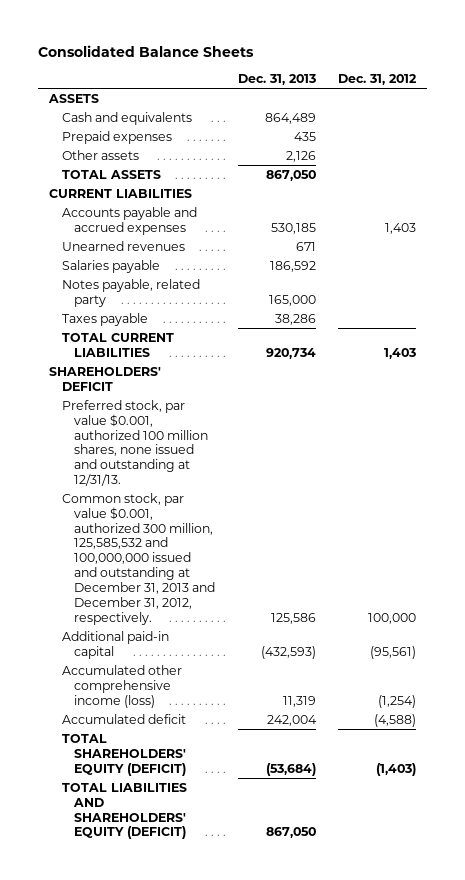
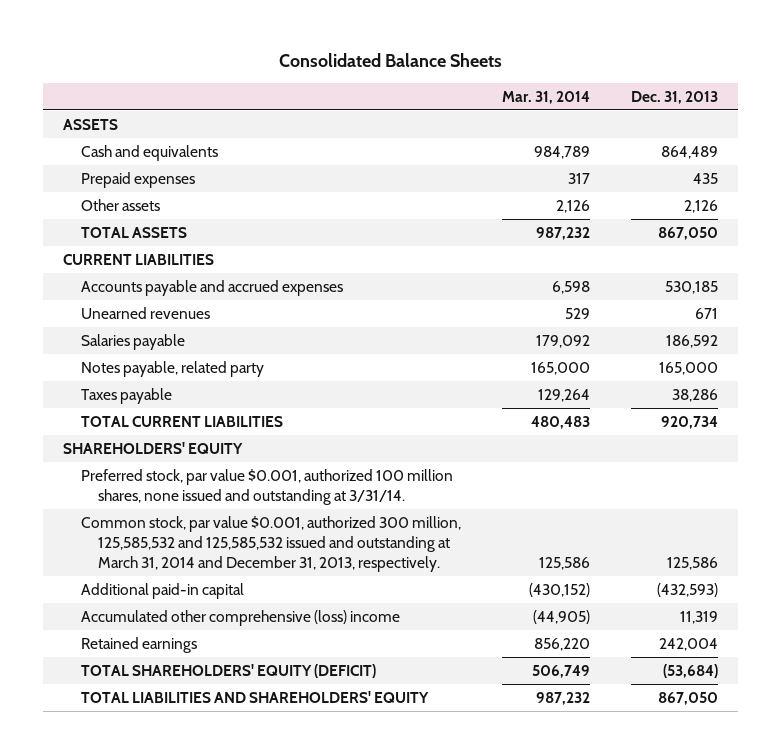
[337,74,417,86] Dec. 31, 2012 -> none
none -> [501,90,590,104] Mar. 31, 2014
[49,366,162,391] SHAREHOLDERS' DEFICIT -> [63,441,244,454] SHAREHOLDERS' EQUITY
[61,399,209,487] Preferred stock, par value $0.001, authorized 100 million shares, none issued and outstanding at 12/31/13. -> [80,468,453,505] Preferred stock, par value $0.001, authorized 100 million shares, none issued and outstanding at 3/31/14.
[61,492,216,625] Common stock, par value $0.001, authorized 300 million, 125,585,532 and 100,000,000 issued and outstanding at December 31, 2013 and December 31, 2012, respectively. -> [80,515,461,572] Common stock, par value $0.001, authorized 300 million, 125,585,532 and 125,585,532 issued and outstanding at March 31, 2014 and December 31, 2013, respectively.
[61,664,182,708] Accumulated other comprehensive income (loss) -> [80,609,400,626] Accumulated other comprehensive (loss) income
[61,713,186,724] Accumulated deficit -> [80,636,197,653] Retained earnings
[61,782,187,840] TOTAL LIABILITIES AND SHAREHOLDERS' EQUITY (DEFICIT) -> [80,690,429,703] TOTAL LIABILITIES AND SHAREHOLDERS' EQUITY

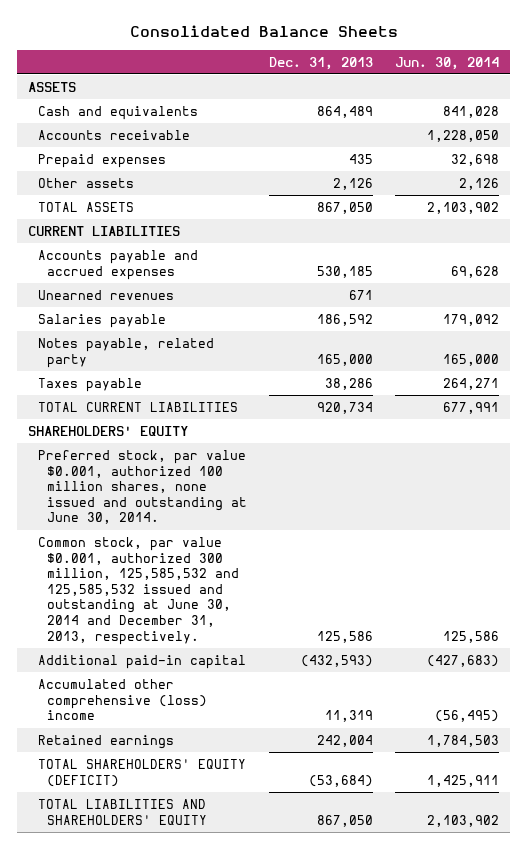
[501,90,590,104] Mar. 31, 2014 -> none
none -> [395,56,500,70] Jun. 30, 2014
none -> [37,129,190,140] Accounts receivable
[80,468,453,505] Preferred stock, par value $0.001, authorized 100 million shares, none issued and outstanding at 3/31/14. -> [37,449,248,525] Preferred stock, par value $0.001, authorized 100 million shares, none issued and outstanding at June 30, 2014.
[80,515,461,572] Common stock, par value $0.001, authorized 300 million, 125,585,532 and 125,585,532 issued and outstanding at March 31, 2014 and December 31, 2013, respectively. -> [37,536,240,645] Common stock, par value $0.001, authorized 300 million, 125,585,532 and 125,585,532 issued and outstanding at June 30, 2014 and December 31, 2013, respectively.

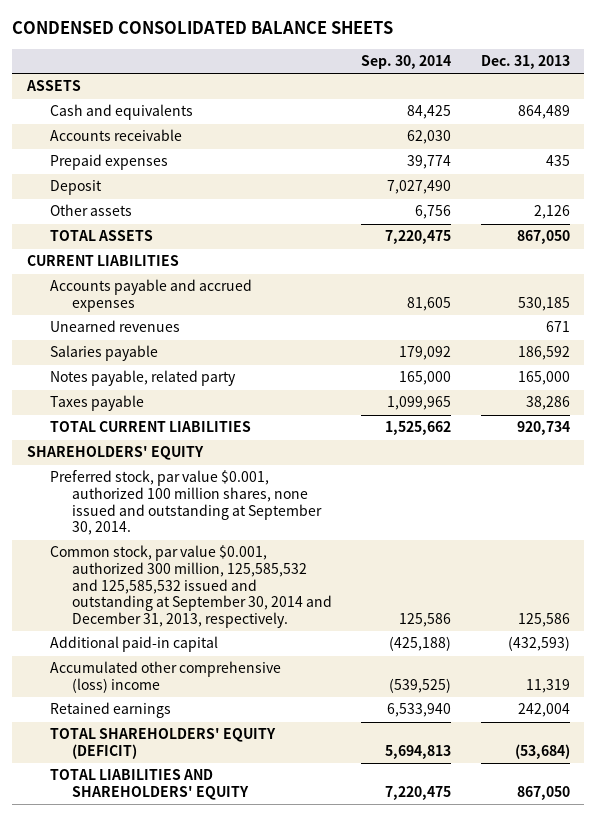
[129,24,398,37] Consolidated Balance Sheets -> [12,21,394,35] CONDENSED CONSOLIDATED BALANCE SHEETS
[395,56,500,70] Jun. 30, 2014 -> none
none -> [361,55,452,70] Sep. 30, 2014
none -> [49,180,102,196] Deposit
[37,449,248,525] Preferred stock, par value $0.001, authorized 100 million shares, none issued and outstanding at June 30, 2014. -> [49,470,323,536] Preferred stock, par value $0.001, authorized 100 million shares, none issued and outstanding at September 30, 2014.
[37,536,240,645] Common stock, par value $0.001, authorized 300 million, 125,585,532 and 125,585,532 issued and outstanding at June 30, 2014 and December 31, 2013, respectively. -> [49,545,333,629] Common stock, par value $0.001, authorized 300 million, 125,585,532 and 125,585,532 issued and outstanding at September 30, 2014 and December 31, 2013, respectively.

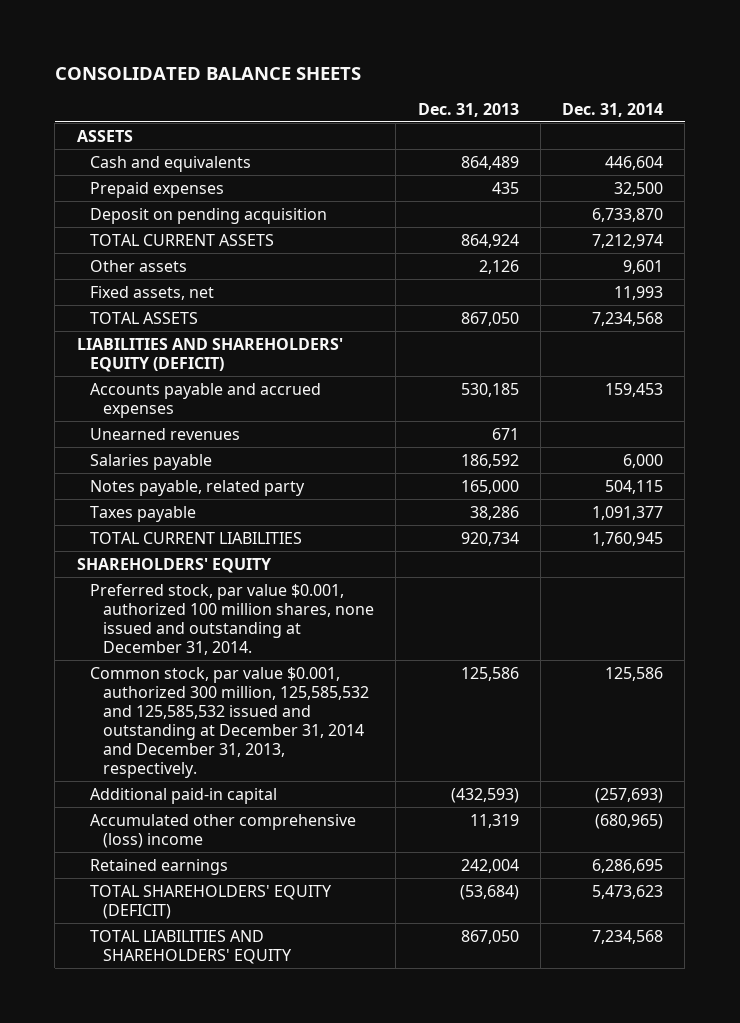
[12,21,394,35] CONDENSED CONSOLIDATED BALANCE SHEETS -> [54,66,361,80] CONSOLIDATED BALANCE SHEETS
[361,55,452,70] Sep. 30, 2014 -> none
none -> [562,102,664,117] Dec. 31, 2014
[49,129,182,142] Accounts receivable -> none
[49,180,102,196] Deposit -> none
none -> [89,207,327,224] Deposit on pending acquisition
none -> [89,233,274,246] TOTAL CURRENT ASSETS
none -> [89,285,214,300] Fixed assets, net
[26,255,179,267] CURRENT LIABILITIES -> none
none -> [76,337,343,372] LIABILITIES AND SHAREHOLDERS' EQUITY (DEFICIT)
[49,470,323,536] Preferred stock, par value $0.001, authorized 100 million shares, none issued and outstanding at September 30, 2014. -> [89,583,375,655] Preferred stock, par value $0.001, authorized 100 million shares, none issued and outstanding at December 31, 2014.
[49,545,333,629] Common stock, par value $0.001, authorized 300 million, 125,585,532 and 125,585,532 issued and outstanding at September 30, 2014 and December 31, 2013, respectively. -> [89,666,370,778] Common stock, par value $0.001, authorized 300 million, 125,585,532 and 125,585,532 issued and outstanding at December 31, 2014 and December 31, 2013, respectively.

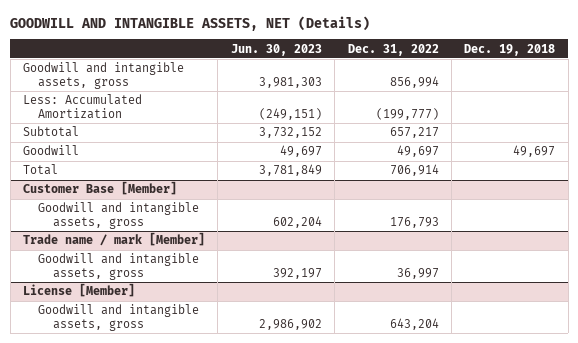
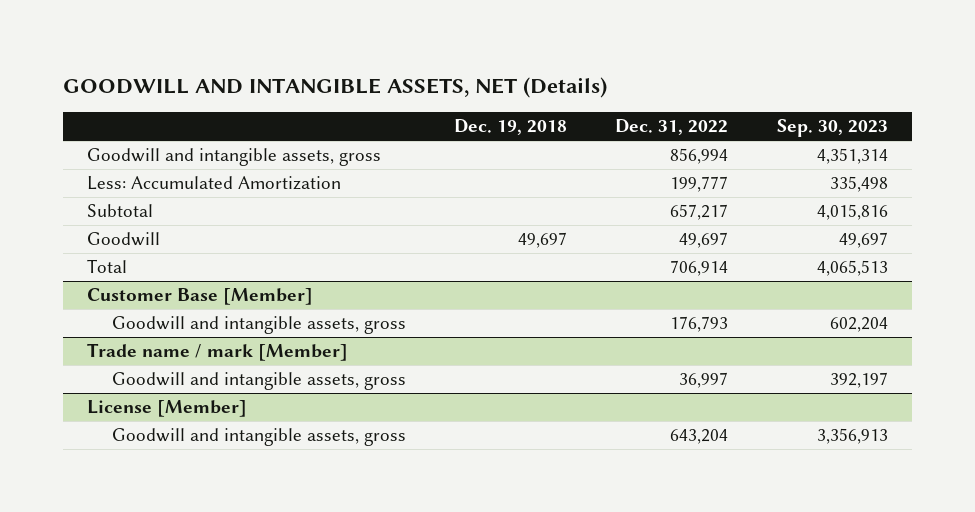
[230,43,322,56] Jun. 30, 2023 -> none
none -> [776,119,888,138] Sep. 30, 2023
[375,107,439,120] (199,777) -> [670,176,729,193] 199,777

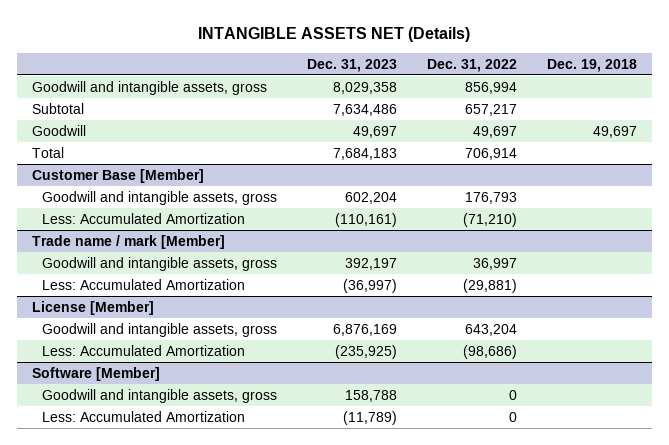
[62,76,607,98] GOODWILL AND INTANGIBLE ASSETS, NET (Details) -> [198,26,471,42] INTANGIBLE ASSETS NET (Details)
[776,119,888,138] Sep. 30, 2023 -> none
none -> [307,58,398,72] Dec. 31, 2023
[87,176,342,191] Less: Accumulated Amortization -> none
none -> [42,212,246,224] Less: Accumulated Amortization
none -> [42,278,246,290] Less: Accumulated Amortization
none -> [42,344,246,356] Less: Accumulated Amortization
none -> [31,366,160,381] Software [Member]
none -> [42,388,278,403] Goodwill and intangible assets, gross
none -> [42,410,246,422] Less: Accumulated Amortization

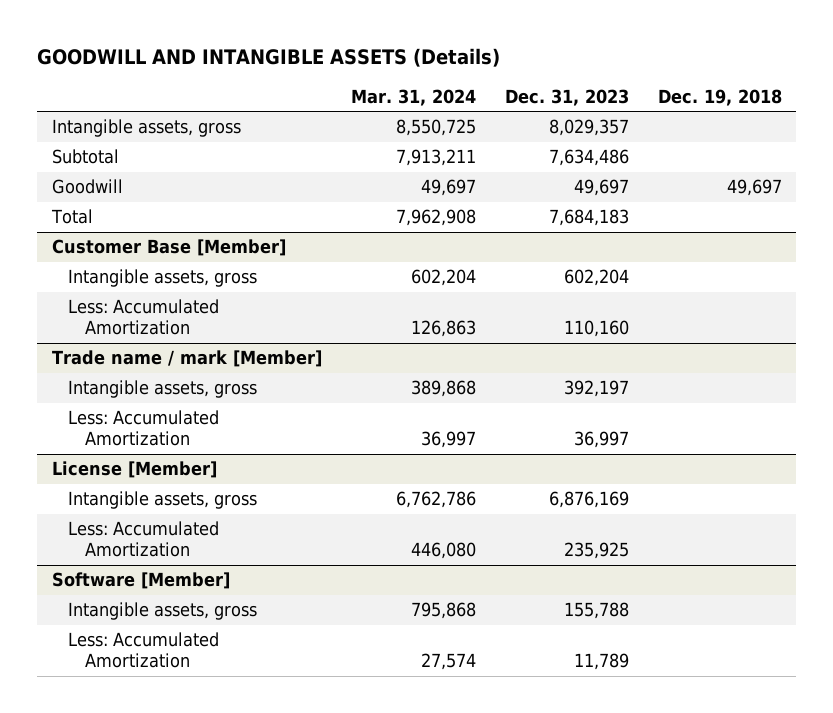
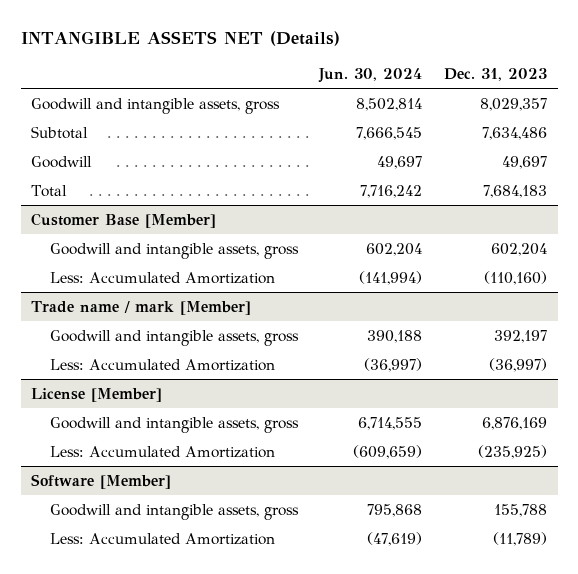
[37,48,501,68] GOODWILL AND INTANGIBLE ASSETS (Details) -> [20,31,340,47] INTANGIBLE ASSETS NET (Details)
[350,88,476,106] Mar. 31, 2024 -> none
[657,88,782,106] Dec. 19, 2018 -> none
none -> [318,68,423,84] Jun. 30, 2024
[51,119,241,138] Intangible assets, gross -> [31,97,281,114] Goodwill and intangible assets, gross
[68,269,258,288] Intangible assets, gross -> [49,242,299,259] Goodwill and intangible assets, gross
[563,319,629,337] 110,160 -> [484,270,548,285] (110,160)
[68,380,258,399] Intangible assets, gross -> [49,329,299,346] Goodwill and intangible assets, gross
[573,430,629,448] 36,997 -> [489,357,548,372] (36,997)
[68,491,258,510] Intangible assets, gross -> [49,416,299,433] Goodwill and intangible assets, gross
[563,541,629,559] 235,925 -> [478,444,548,459] (235,925)
[68,602,258,621] Intangible assets, gross -> [49,503,299,520] Goodwill and intangible assets, gross
[573,652,629,670] 11,789 -> [493,531,548,546] (11,789)

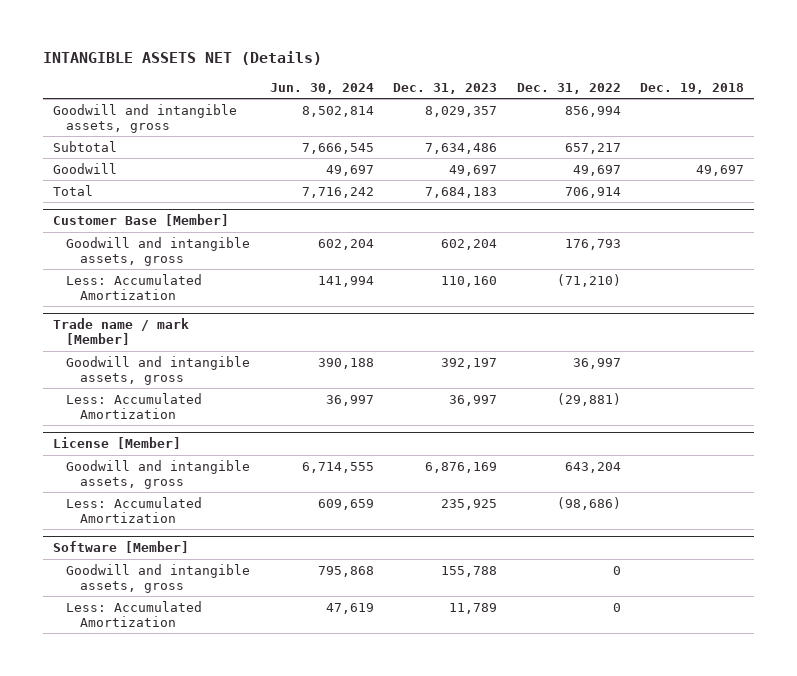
none -> [516,82,621,94] Dec. 31, 2022
none -> [639,82,744,94] Dec. 19, 2018
[359,270,423,285] (141,994) -> [317,275,374,287] 141,994
[484,270,548,285] (110,160) -> [441,275,498,287] 110,160
[364,357,423,372] (36,997) -> [325,394,374,406] 36,997
[489,357,548,372] (36,997) -> [449,394,498,406] 36,997
[353,444,423,459] (609,659) -> [317,498,374,510] 609,659
[478,444,548,459] (235,925) -> [441,498,498,510] 235,925
[367,531,423,546] (47,619) -> [325,602,374,614] 47,619
[493,531,548,546] (11,789) -> [449,602,498,614] 11,789

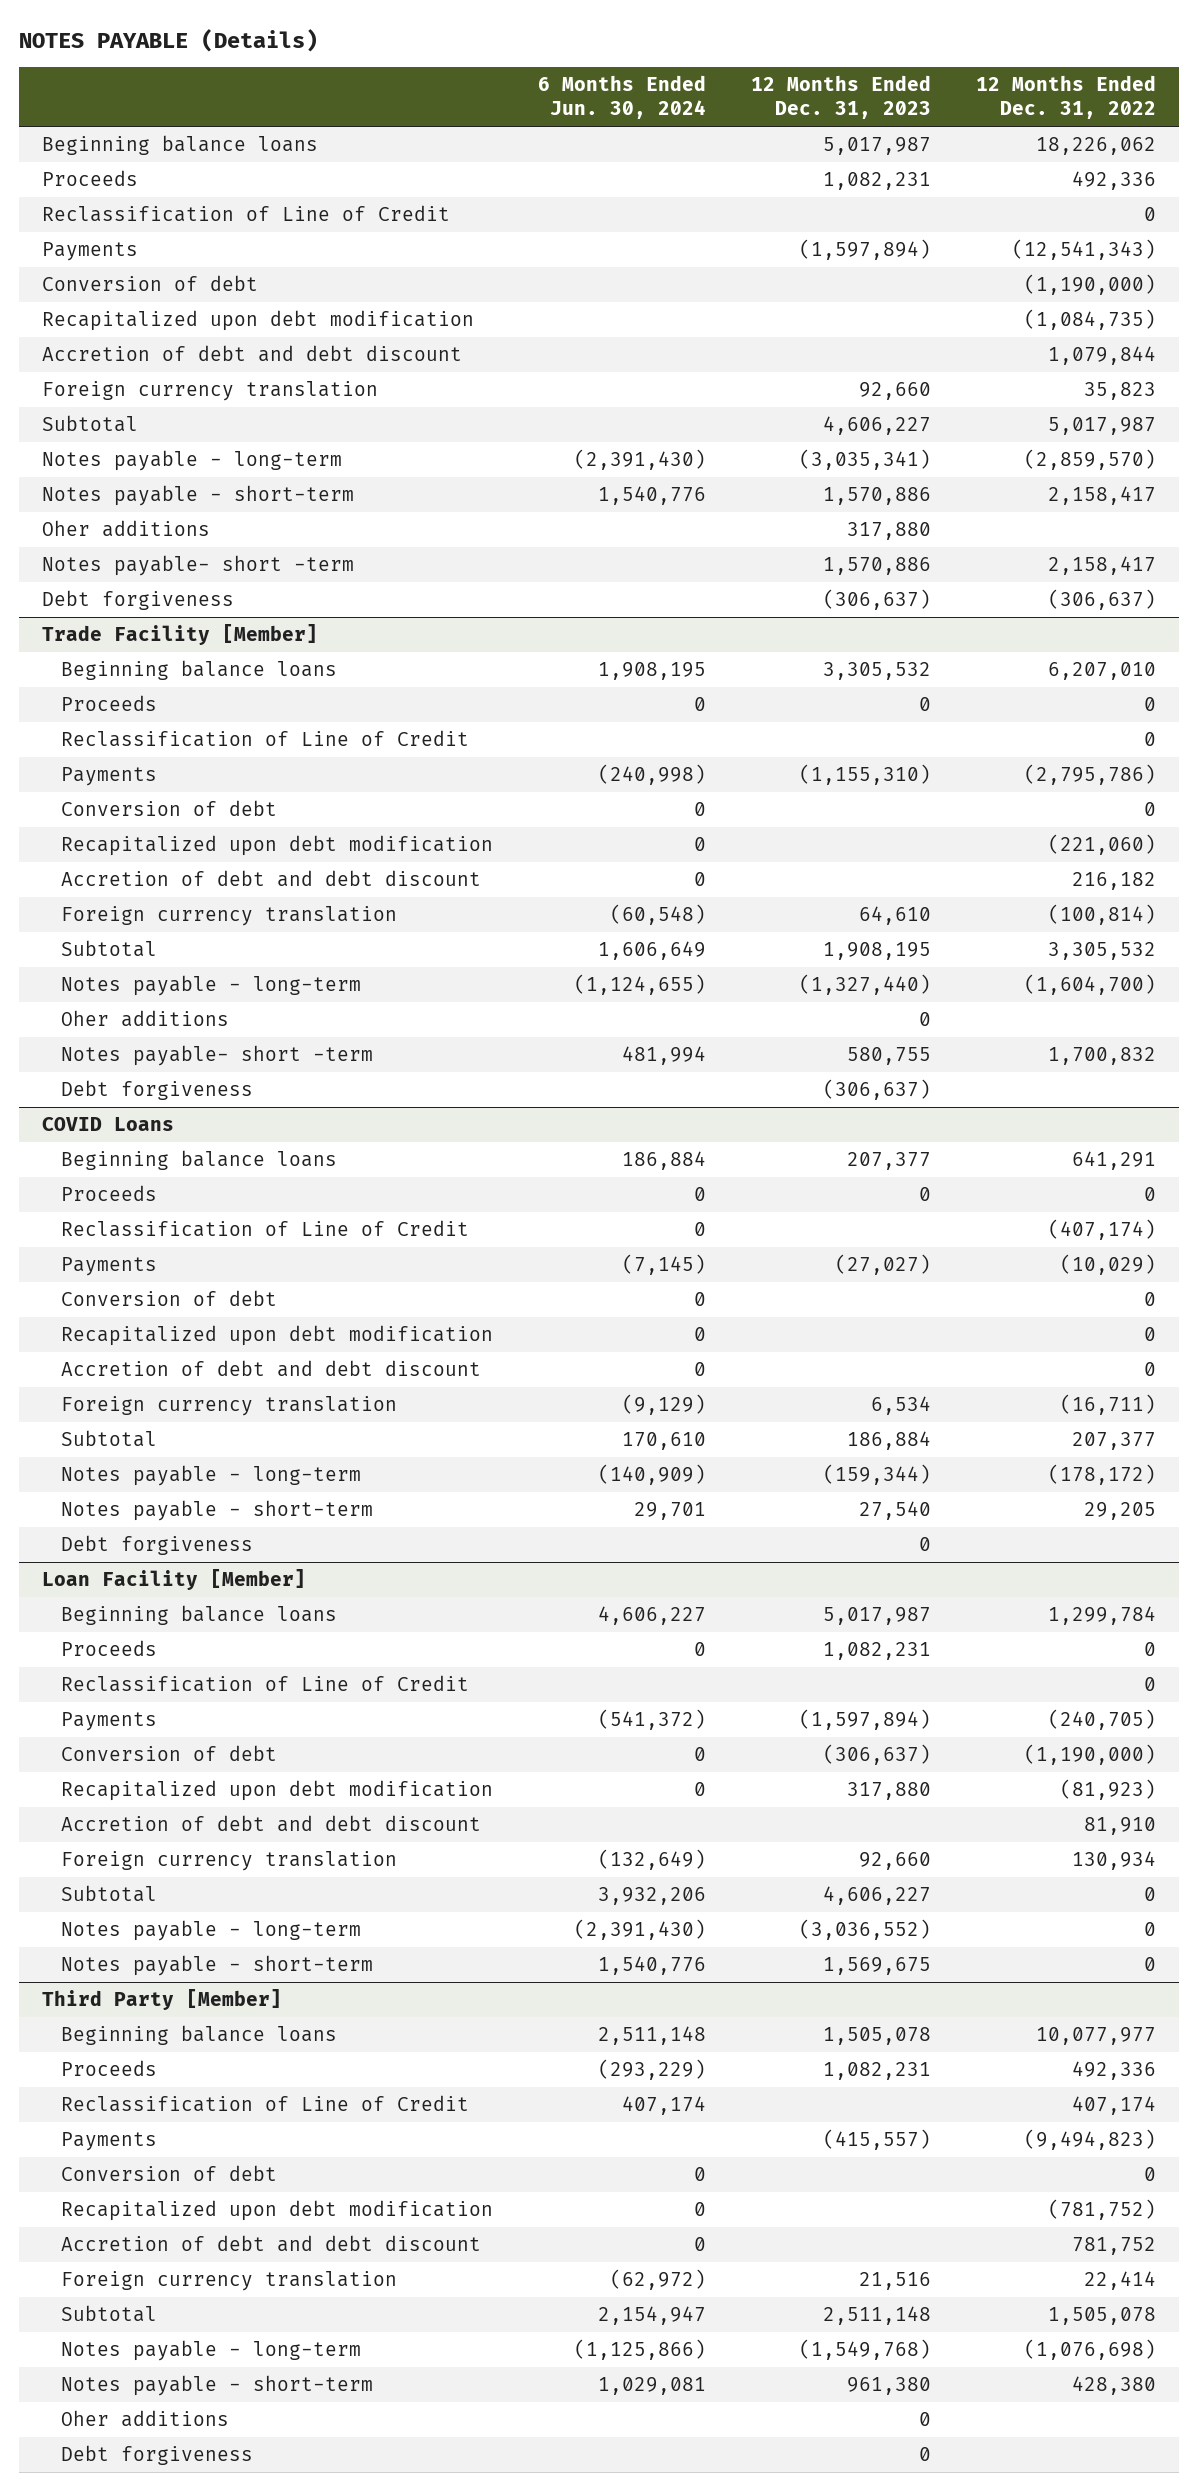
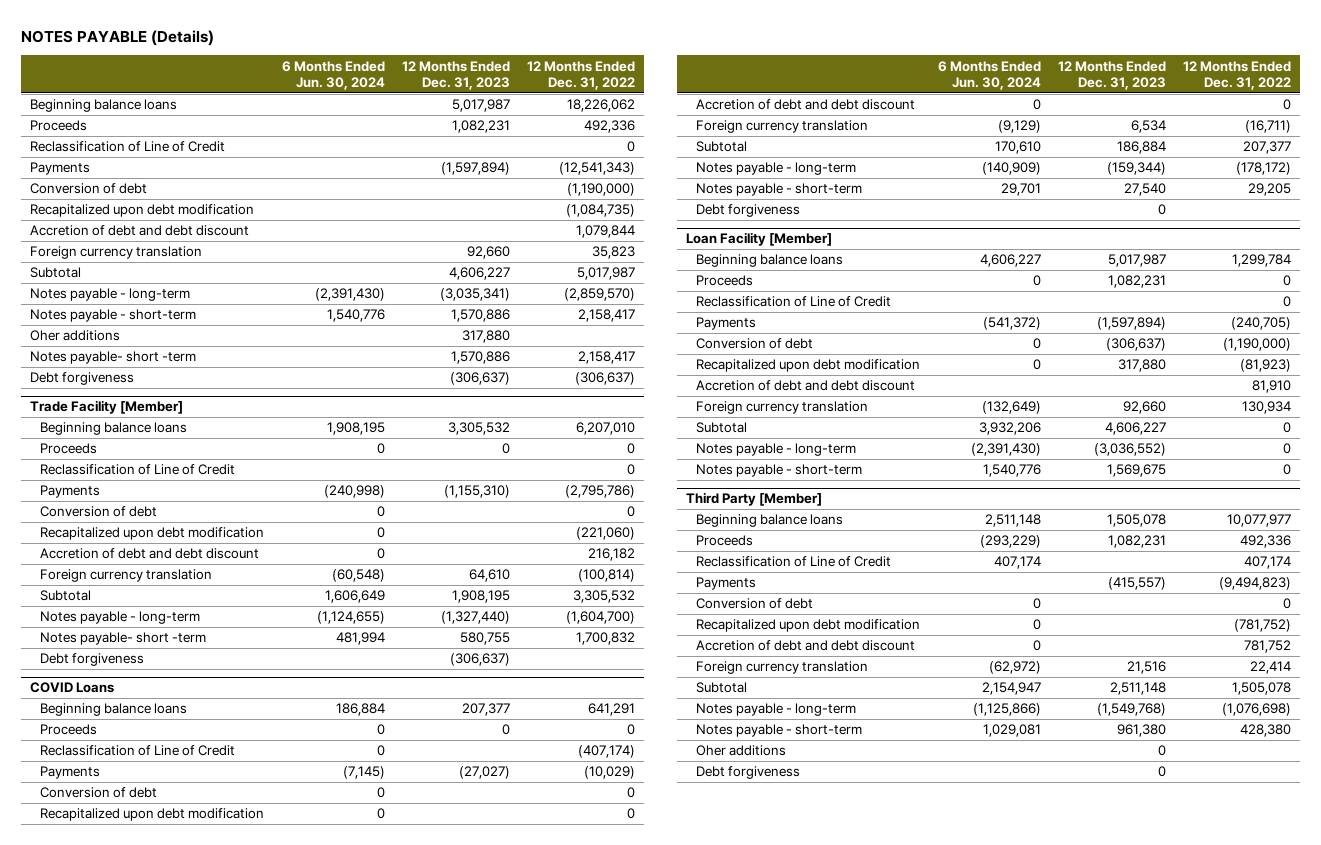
[60,1010,229,1028] Oher additions -> none

